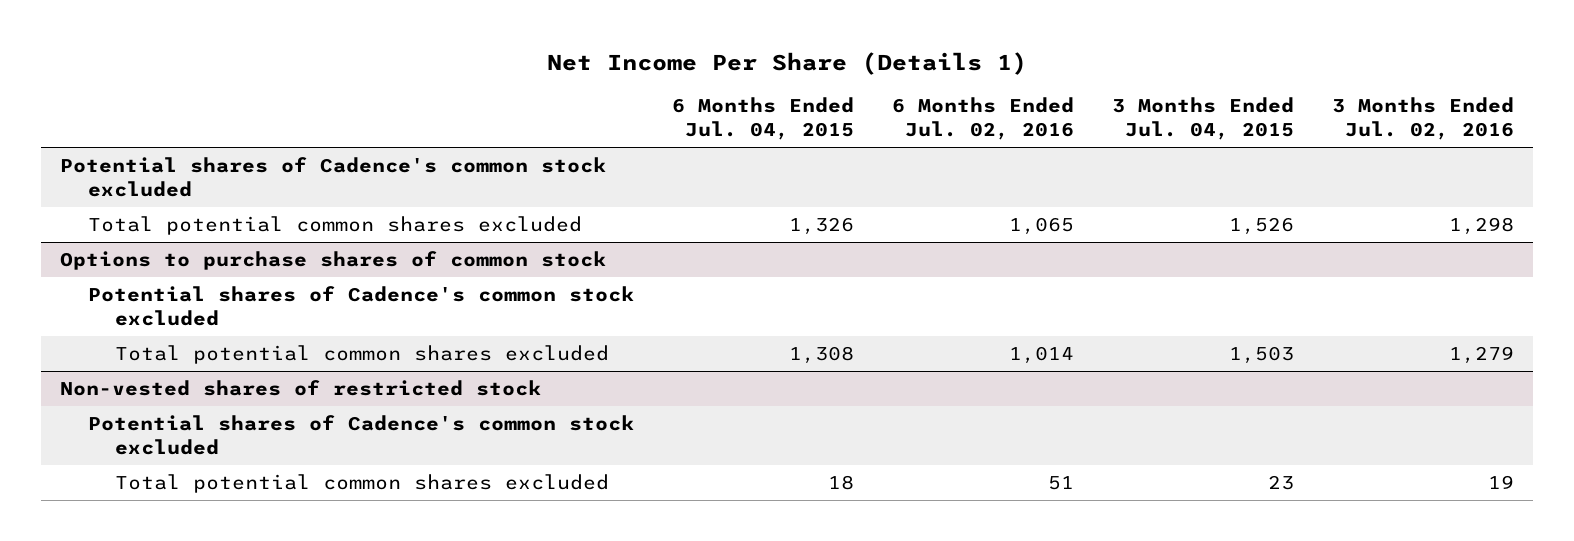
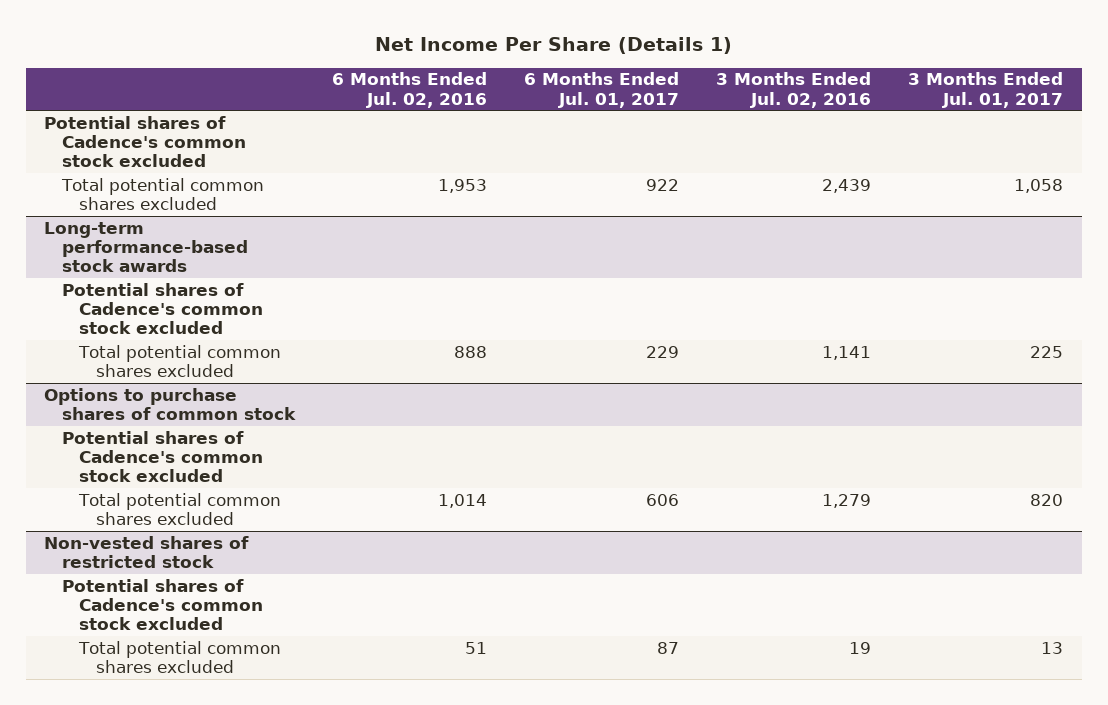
[671,97,854,141] 6 Months Ended Jul. 04, 2015 -> none
[1111,97,1294,141] 3 Months Ended Jul. 04, 2015 -> none
none -> [523,72,679,108] 6 Months Ended Jul. 01, 2017
none -> [908,72,1064,108] 3 Months Ended Jul. 01, 2017
[1008,217,1074,236] 1,065 -> [437,178,487,193] 1,953
[1449,217,1515,236] 1,298 -> [822,178,872,193] 2,439
none -> [44,221,248,273] Long-term performance-based stock awards
none -> [61,282,263,335] Potential shares of Cadence's common stock excluded
none -> [77,344,281,377] Total potential common shares excluded

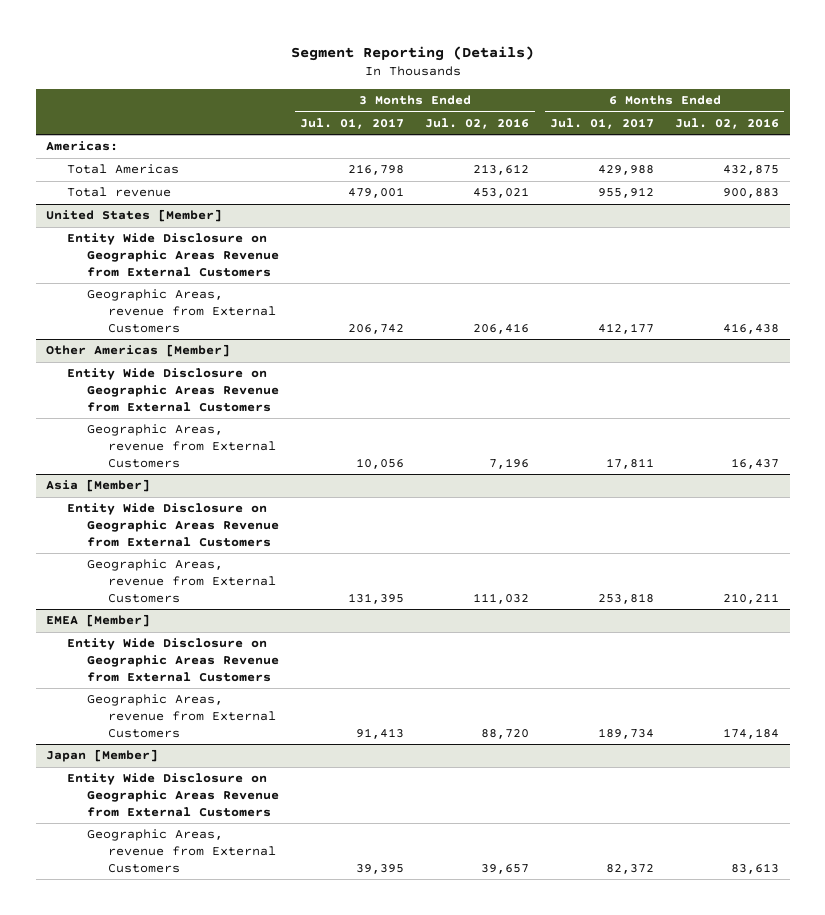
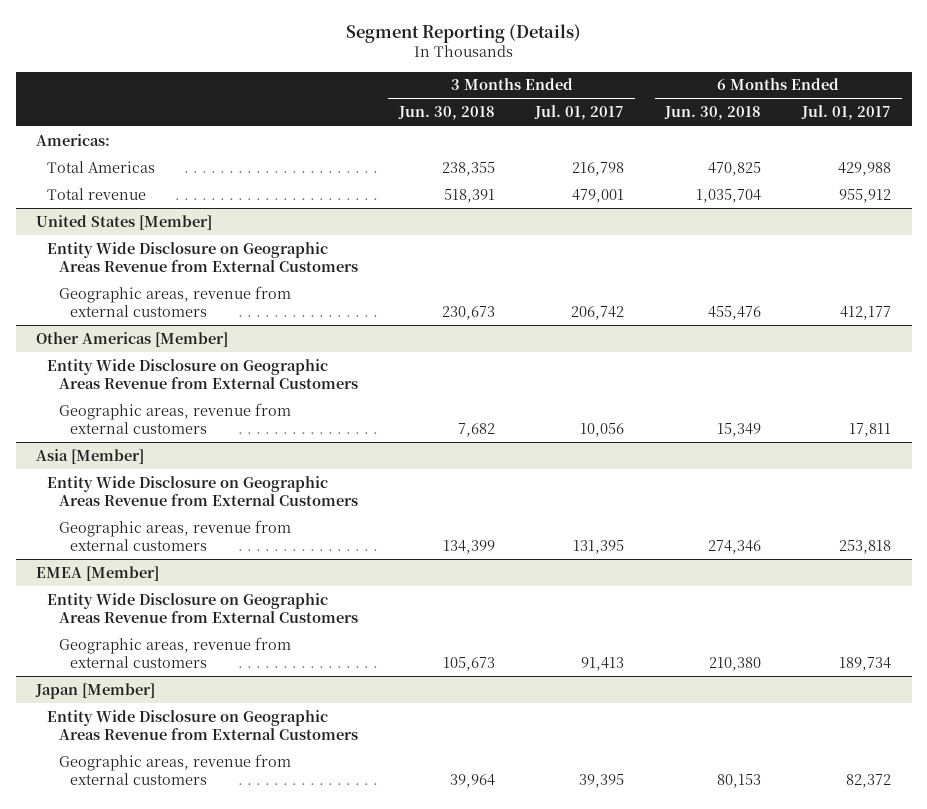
[425,117,530,129] Jul. 02, 2016 -> none
[675,117,780,129] Jul. 02, 2016 -> none
none -> [397,106,495,121] Jun. 30, 2018
none -> [664,106,762,121] Jun. 30, 2018
[87,289,277,333] Geographic Areas, revenue from External Customers -> [58,285,291,318] Geographic areas, revenue from external customers
[87,424,277,468] Geographic Areas, revenue from External Customers -> [58,402,291,435] Geographic areas, revenue from external customers
[87,559,277,603] Geographic Areas, revenue from External Customers -> [58,519,291,552] Geographic areas, revenue from external customers
[87,694,277,738] Geographic Areas, revenue from External Customers -> [58,636,291,669] Geographic areas, revenue from external customers
[87,829,277,873] Geographic Areas, revenue from External Customers -> [58,753,291,786] Geographic areas, revenue from external customers

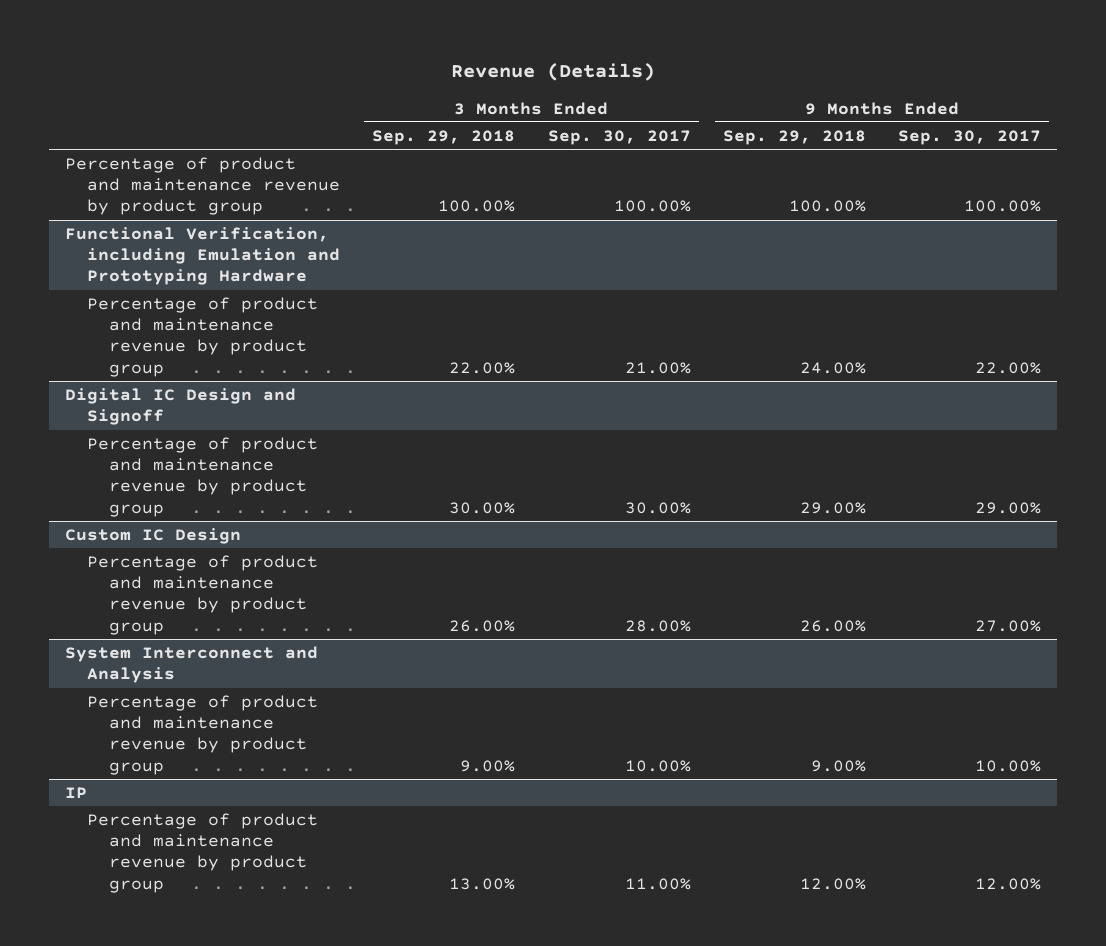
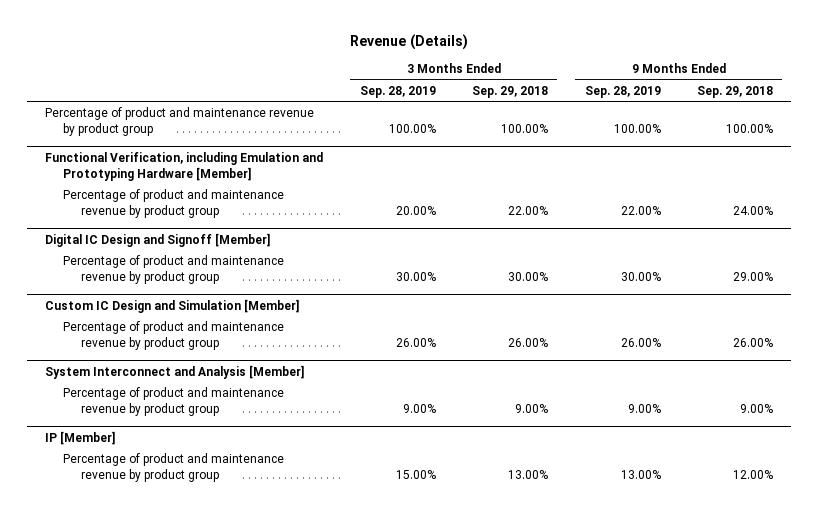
[547,129,691,145] Sep. 30, 2017 -> none
[898,129,1042,145] Sep. 30, 2017 -> none
none -> [359,85,436,98] Sep. 28, 2019
none -> [584,85,661,98] Sep. 28, 2019
[65,226,340,286] Functional Verification, including Emulation and Prototyping Hardware -> [45,151,324,181] Functional Verification, including Emulation and Prototyping Hardware [Member]
[65,387,297,426] Digital IC Design and Signoff -> [45,232,272,247] Digital IC Design and Signoff [Member]
[65,527,242,544] Custom IC Design -> [45,298,301,313] Custom IC Design and Simulation [Member]
[65,645,319,684] System Interconnect and Analysis -> [45,364,306,379] System Interconnect and Analysis [Member]
[65,786,88,798] IP -> [45,430,117,445] IP [Member]

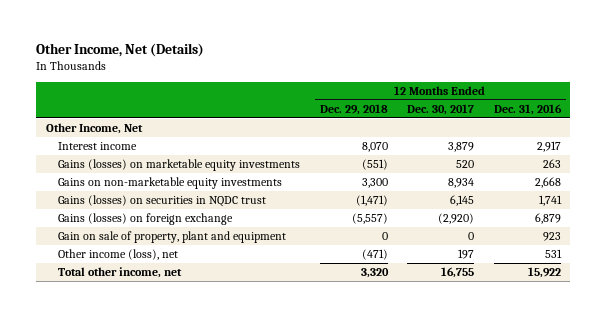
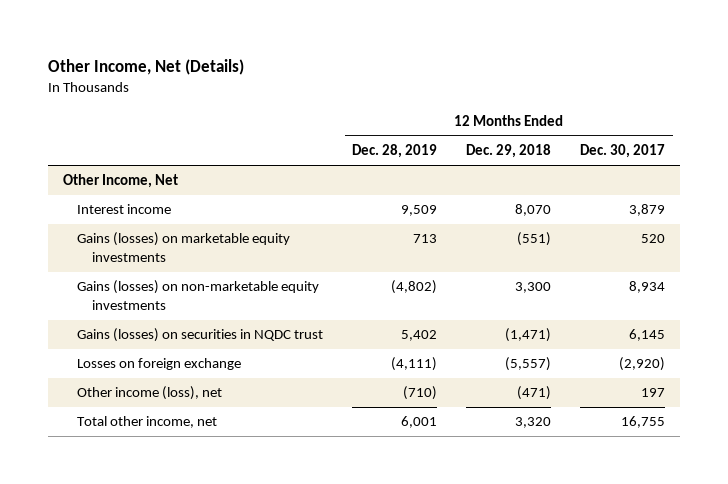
[493,103,562,115] Dec. 31, 2016 -> none
none -> [352,144,438,159] Dec. 28, 2019
[58,176,283,189] Gains on non-marketable equity investments -> [77,280,320,311] Gains (losses) on non-marketable equity investments
[58,230,287,243] Gain on sale of property, plant and equipment -> none
[58,212,234,225] Gains (losses) on foreign exchange -> [77,358,242,371] Losses on foreign exchange

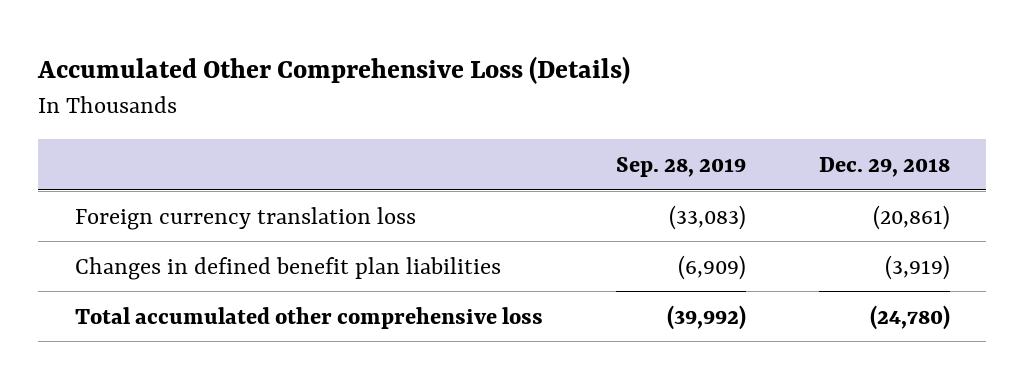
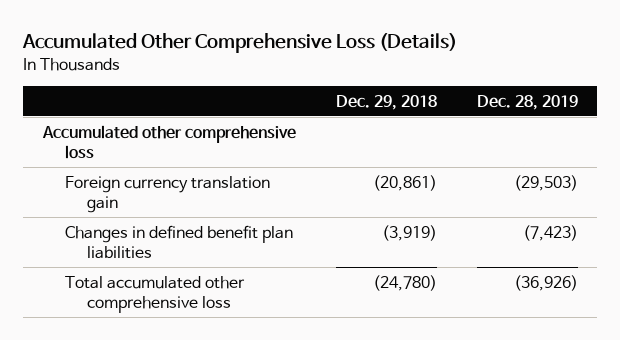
[615,156,746,177] Sep. 28, 2019 -> none
none -> [476,94,578,110] Dec. 28, 2019
none -> [41,124,296,160] Accumulated other comprehensive loss
[74,206,416,230] Foreign currency translation loss -> [64,175,270,214] Foreign currency translation gain

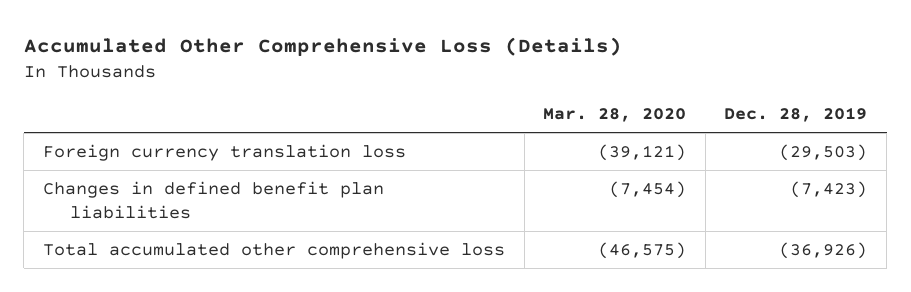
[335,94,437,110] Dec. 29, 2018 -> none
none -> [543,108,687,123] Mar. 28, 2020
[41,124,296,160] Accumulated other comprehensive loss -> none
[64,175,270,214] Foreign currency translation gain -> [43,143,407,161] Foreign currency translation loss

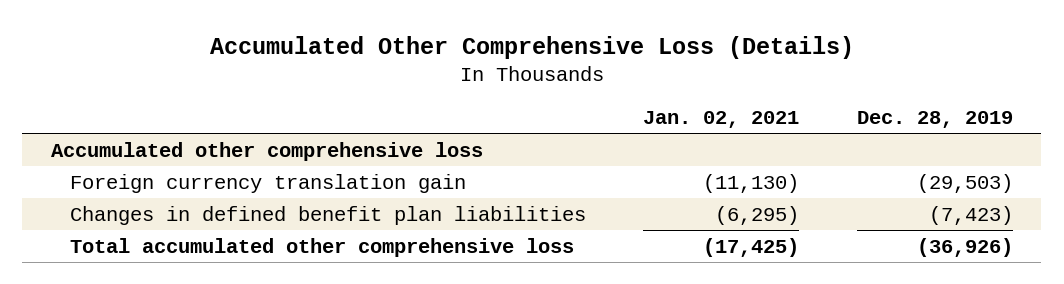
[543,108,687,123] Mar. 28, 2020 -> none
none -> [643,111,800,129] Jan. 02, 2021
none -> [51,141,484,161] Accumulated other comprehensive loss
[43,143,407,161] Foreign currency translation loss -> [69,173,466,193] Foreign currency translation gain

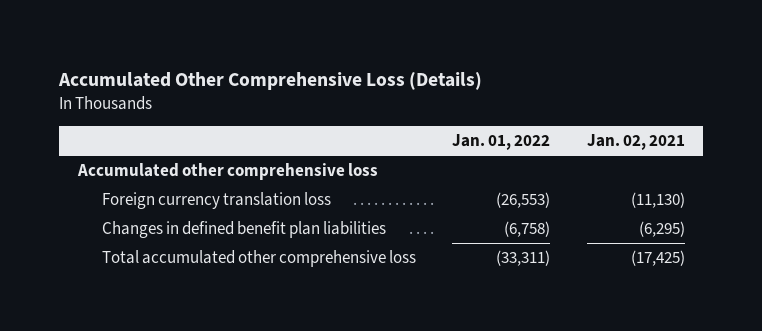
[856,111,1013,129] Dec. 28, 2019 -> none
none -> [452,134,551,151] Jan. 01, 2022
[69,173,466,193] Foreign currency translation gain -> [101,192,331,210] Foreign currency translation loss

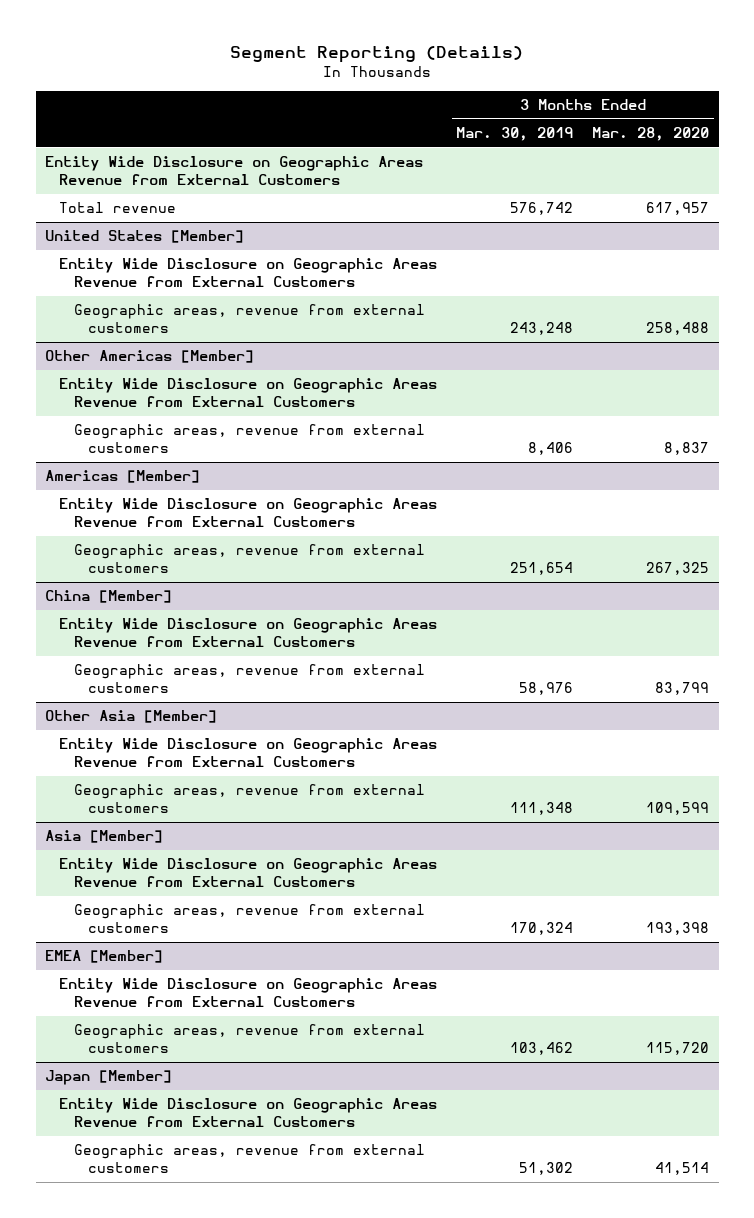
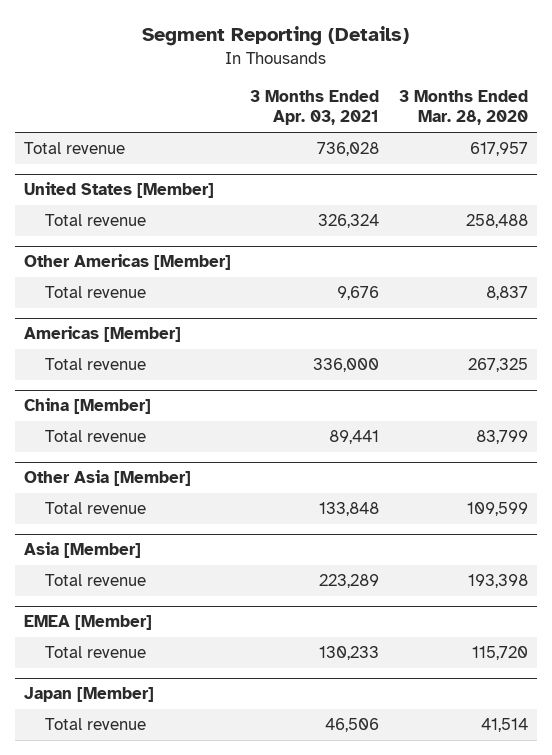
[456,127,574,142] Mar. 30, 2019 -> none
none -> [250,90,380,126] 3 Months Ended Apr. 03, 2021
[45,156,424,186] Entity Wide Disclosure on Geographic Areas Revenue from External Customers -> none
[59,258,438,288] Entity Wide Disclosure on Geographic Areas Revenue from External Customers -> none
[73,304,425,334] Geographic areas, revenue from external customers -> [44,214,146,227] Total revenue
[59,378,438,408] Entity Wide Disclosure on Geographic Areas Revenue from External Customers -> none
[73,424,425,454] Geographic areas, revenue from external customers -> [44,286,146,299] Total revenue
[59,498,438,528] Entity Wide Disclosure on Geographic Areas Revenue from External Customers -> none
[73,544,425,574] Geographic areas, revenue from external customers -> [44,358,146,371] Total revenue
[59,618,438,648] Entity Wide Disclosure on Geographic Areas Revenue from External Customers -> none
[73,664,425,694] Geographic areas, revenue from external customers -> [44,430,146,443] Total revenue
[59,738,438,768] Entity Wide Disclosure on Geographic Areas Revenue from External Customers -> none
[73,784,425,814] Geographic areas, revenue from external customers -> [44,502,146,515] Total revenue
[59,858,438,888] Entity Wide Disclosure on Geographic Areas Revenue from External Customers -> none
[73,904,425,934] Geographic areas, revenue from external customers -> [44,574,146,587] Total revenue
[59,978,438,1008] Entity Wide Disclosure on Geographic Areas Revenue from External Customers -> none
[73,1024,425,1054] Geographic areas, revenue from external customers -> [44,646,146,659] Total revenue
[59,1098,438,1128] Entity Wide Disclosure on Geographic Areas Revenue from External Customers -> none
[73,1144,425,1174] Geographic areas, revenue from external customers -> [44,718,146,731] Total revenue

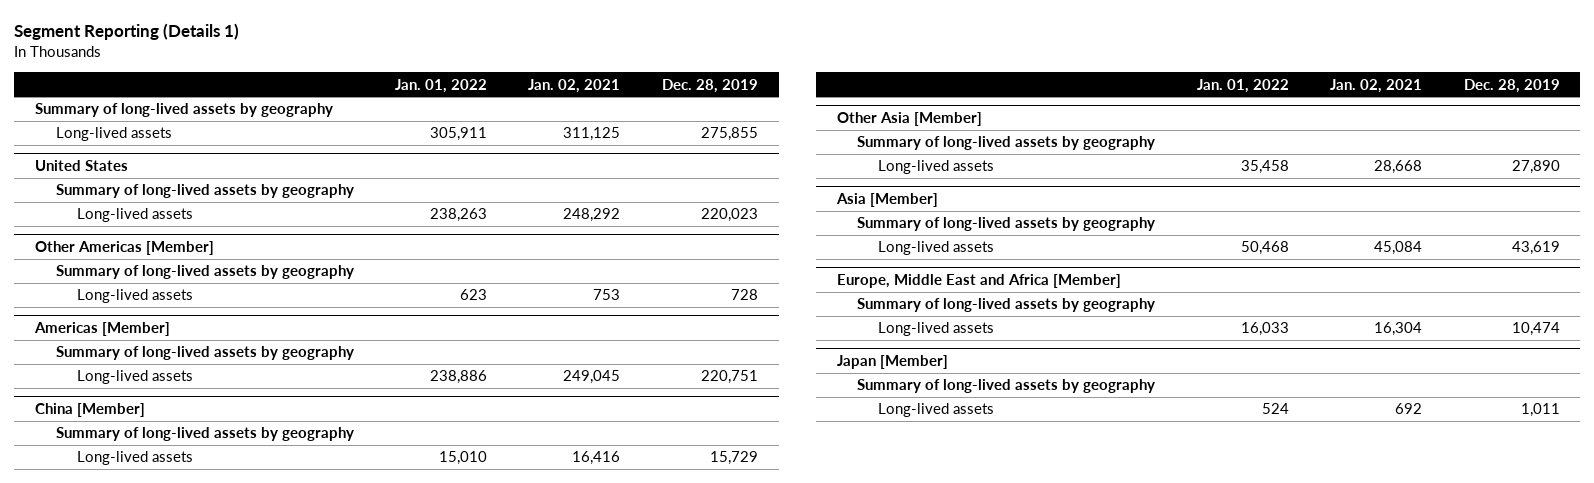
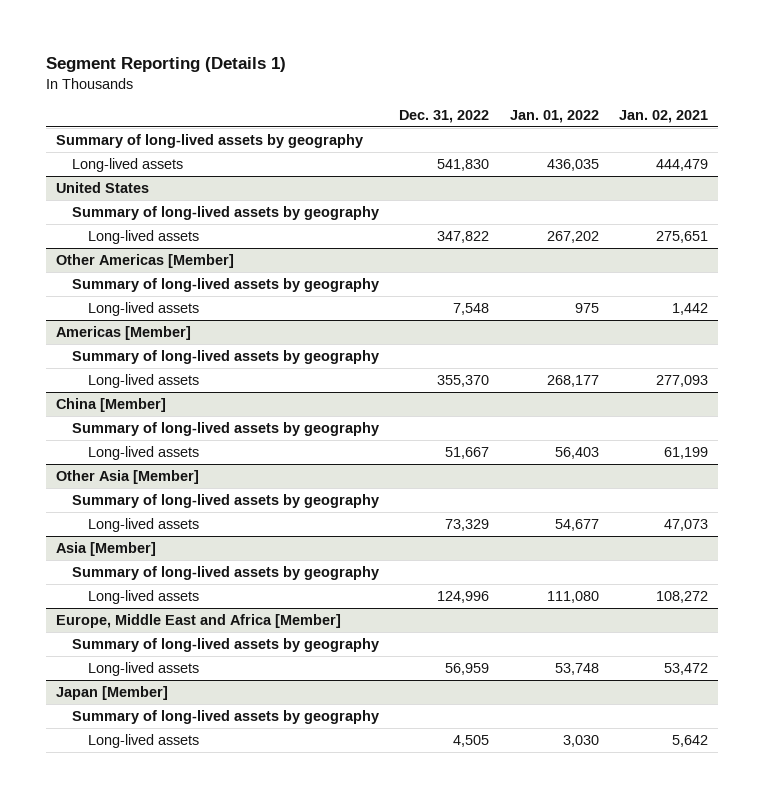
[661,78,758,93] Dec. 28, 2019 -> none
none -> [399,110,490,124] Dec. 31, 2022
[430,127,488,142] 305,911 -> [546,158,599,171] 436,035
[563,127,621,142] 311,125 -> [655,158,708,171] 444,479
[430,208,488,223] 238,263 -> [546,230,599,243] 267,202
[563,208,621,223] 248,292 -> [655,230,708,243] 275,651
[460,289,488,301] 623 -> [574,302,599,313] 975
[593,289,621,301] 753 -> [671,302,708,315] 1,442
[430,370,488,385] 238,886 -> [546,374,599,387] 268,177
[563,370,621,385] 249,045 -> [655,374,708,387] 277,093
[439,451,488,466] 15,010 -> [554,446,599,459] 56,403
[572,451,621,466] 16,416 -> [663,446,708,459] 61,199
[1240,160,1289,175] 35,458 -> [554,518,599,531] 54,677
[1374,160,1423,175] 28,668 -> [663,518,708,531] 47,073
[1240,241,1289,256] 50,468 -> [546,590,599,603] 111,080
[1374,241,1423,256] 45,084 -> [655,590,708,603] 108,272
[1240,322,1289,337] 16,033 -> [554,662,599,675] 53,748
[1374,322,1423,337] 16,304 -> [663,662,708,675] 53,472
[1261,403,1289,415] 524 -> [562,734,599,747] 3,030
[1395,403,1423,415] 692 -> [671,734,708,747] 5,642

